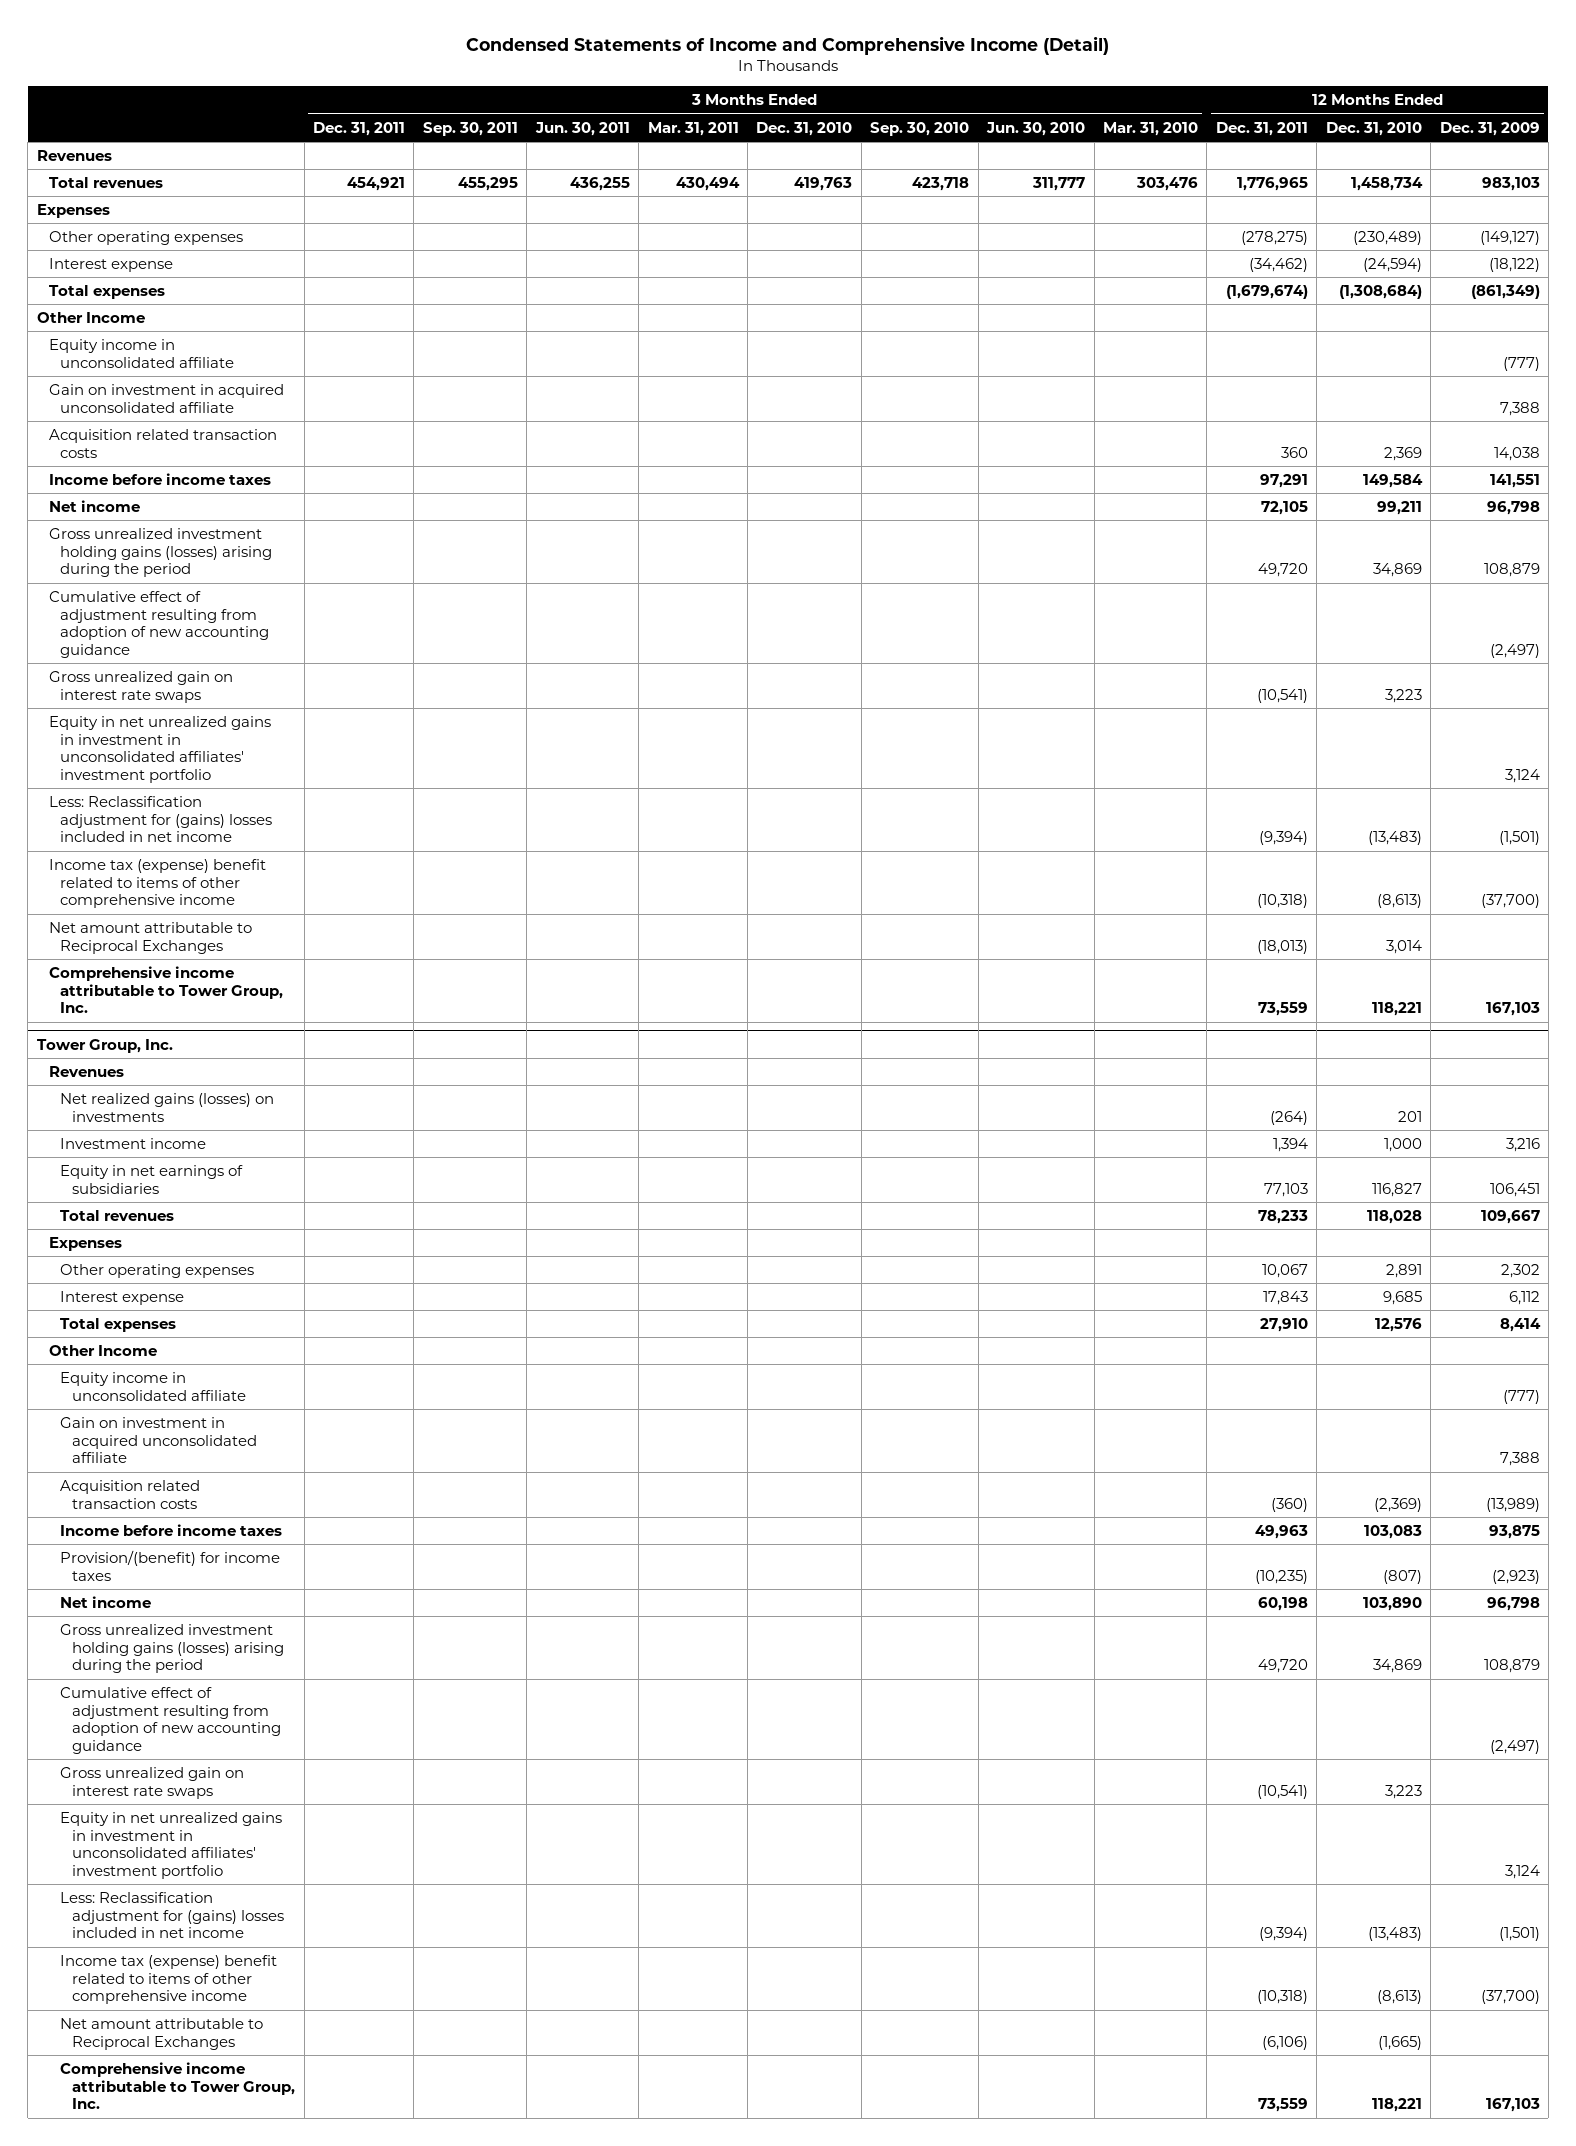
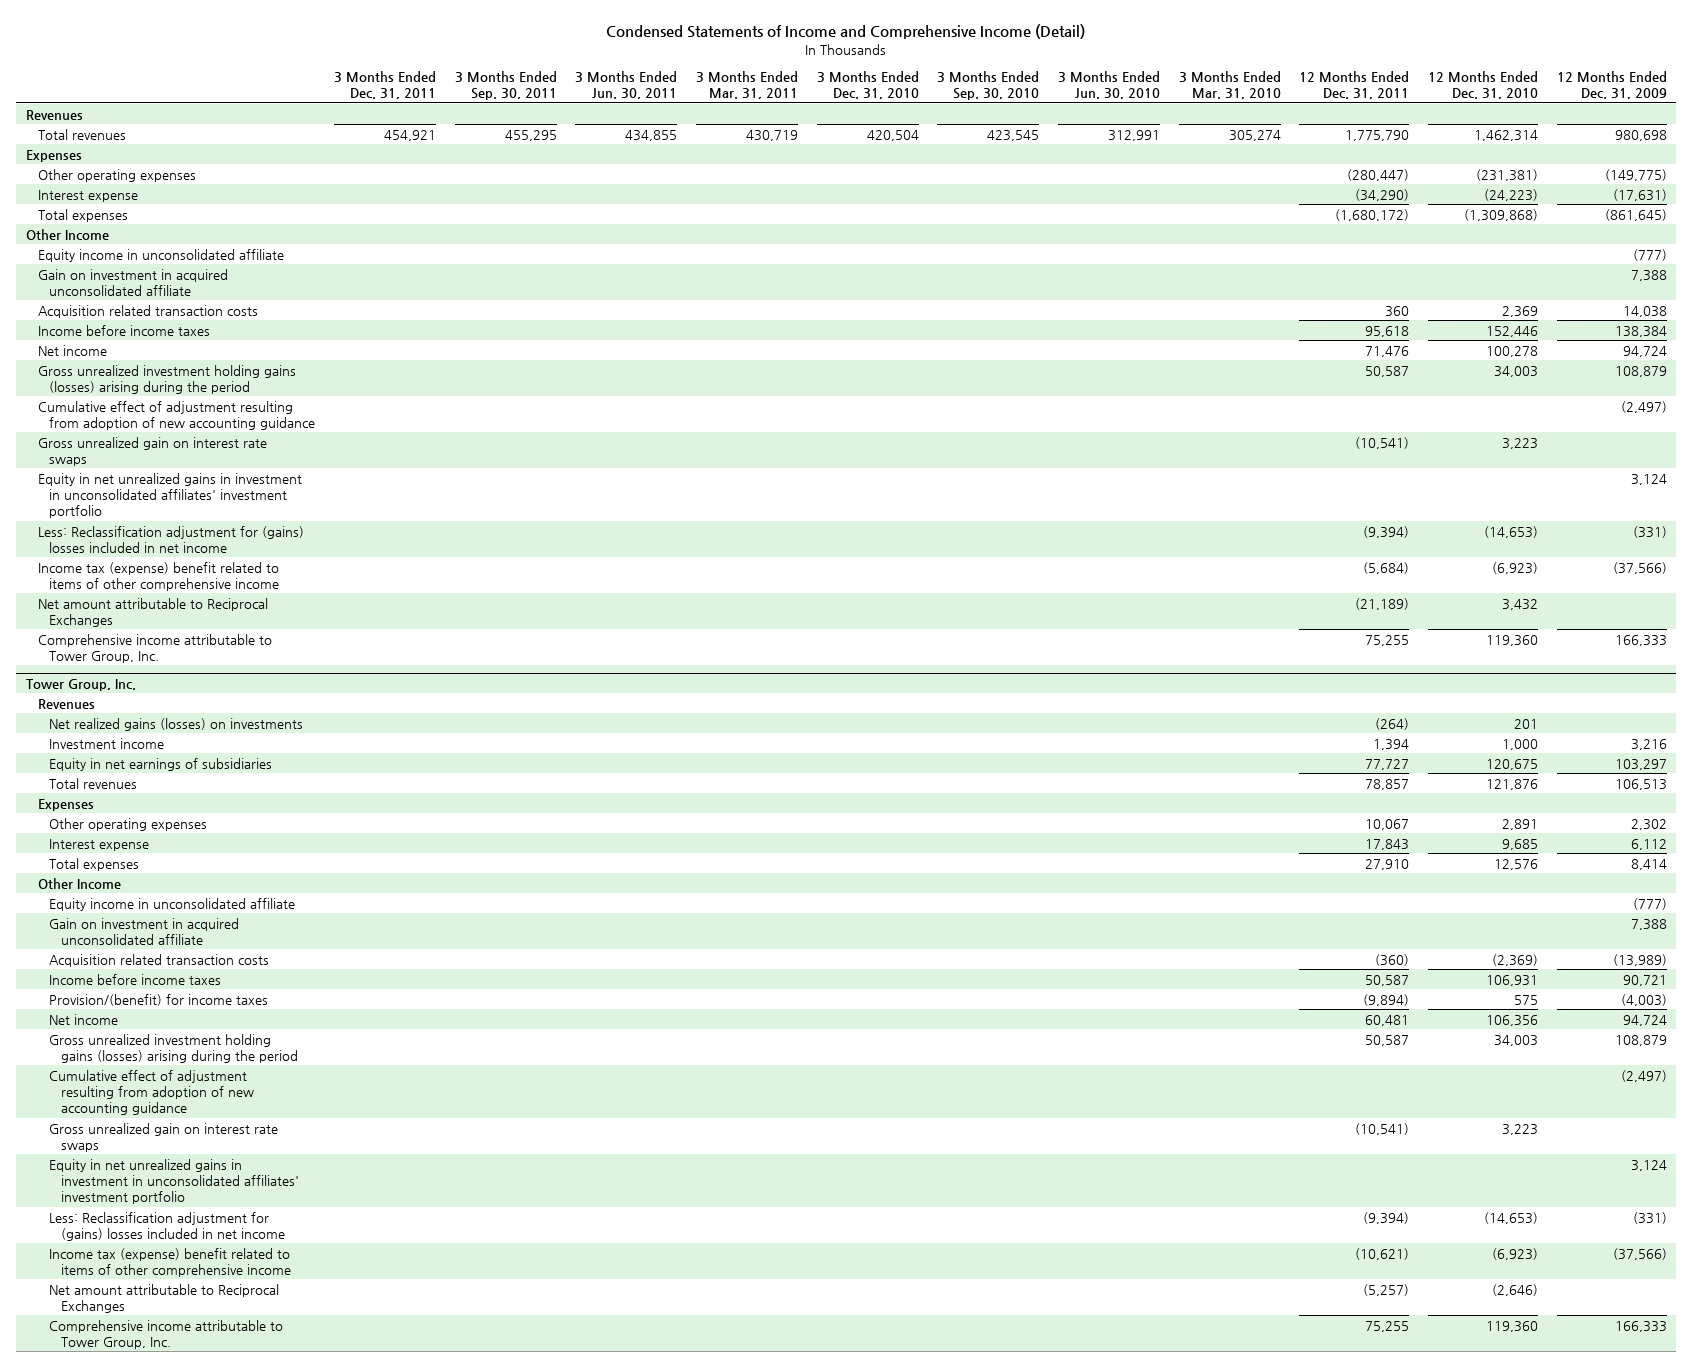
[569,176,630,191] 436,255 -> [625,129,678,141] 434,855
[675,176,740,191] 430,494 -> [745,129,798,141] 430,719
[794,176,853,191] 419,763 -> [866,129,919,141] 420,504
[912,176,970,191] 423,718 -> [987,129,1040,141] 423,545
[1032,176,1086,191] 311,777 -> [1108,129,1161,141] 312,991
[1135,176,1198,191] 303,476 -> [1228,129,1281,141] 305,274
[1236,176,1308,191] 1,776,965 -> [1345,129,1410,141] 1,775,790
[1350,176,1423,191] 1,458,734 -> [1474,129,1539,141] 1,462,314
[1481,176,1540,191] 983,103 -> [1614,129,1667,141] 980,698
[1240,230,1308,245] (278,275) -> [1347,168,1410,181] (280,447)
[1352,230,1422,245] (230,489) -> [1476,168,1539,181] (231,381)
[1479,230,1540,245] (149,127) -> [1604,168,1667,181] (149,775)
[1248,257,1308,272] (34,462) -> [1355,188,1410,201] (34,290)
[1362,257,1422,272] (24,594) -> [1484,188,1539,201] (24,223)
[1488,257,1540,272] (18,122) -> [1612,188,1667,201] (17,631)
[1225,284,1308,299] (1,679,674) -> [1335,208,1410,221] (1,680,172)
[1338,284,1422,299] (1,308,684) -> [1464,208,1539,221] (1,309,868)
[1470,284,1540,299] (861,349) -> [1604,208,1667,221] (861,645)
[1259,473,1308,488] 97,291 -> [1365,325,1410,337] 95,618
[1362,473,1423,488] 149,584 -> [1486,325,1539,337] 152,446
[1489,473,1540,488] 141,551 -> [1614,325,1667,337] 138,384
[1260,500,1308,515] 72,105 -> [1365,345,1410,357] 71,476
[1376,500,1422,515] 99,211 -> [1486,345,1539,357] 100,278
[1486,500,1540,515] 96,798 -> [1622,345,1667,357] 94,724
[1257,563,1308,578] 49,720 -> [1365,365,1410,377] 50,587
[1372,563,1422,578] 34,869 -> [1494,365,1539,377] 34,003
[1367,831,1422,846] (13,483) -> [1484,525,1539,538] (14,653)
[1498,831,1540,846] (1,501) -> [1632,525,1667,538] (331)
[1256,894,1308,909] (10,318) -> [1363,561,1410,574] (5,684)
[1376,894,1422,909] (8,613) -> [1492,561,1539,574] (6,923)
[1480,894,1540,909] (37,700) -> [1612,561,1667,574] (37,566)
[1256,939,1308,954] (18,013) -> [1355,597,1410,610] (21,189)
[1385,939,1422,954] 3,014 -> [1502,598,1539,610] 3,432
[1257,1002,1308,1017] 73,559 -> [1365,634,1410,646] 75,255
[1371,1002,1422,1017] 118,221 -> [1486,634,1539,646] 119,360
[1485,1002,1540,1017] 167,103 -> [1614,634,1667,646] 166,333
[1263,1182,1308,1197] 77,103 -> [1365,758,1410,770] 77,727
[1371,1182,1422,1197] 116,827 -> [1486,758,1539,770] 120,675
[1489,1182,1540,1197] 106,451 -> [1614,758,1667,770] 103,297
[1257,1209,1308,1224] 78,233 -> [1365,778,1410,790] 78,857
[1366,1209,1422,1224] 118,028 -> [1486,778,1539,790] 121,876
[1480,1209,1540,1224] 109,667 -> [1614,778,1667,790] 106,513
[1254,1524,1308,1539] 49,963 -> [1365,974,1410,986] 50,587
[1363,1524,1422,1539] 103,083 -> [1486,974,1539,986] 106,931
[1488,1524,1540,1539] 93,875 -> [1622,974,1667,986] 90,721
[1254,1569,1308,1584] (10,235) -> [1363,993,1410,1006] (9,894)
[1382,1569,1422,1584] (807) -> [1514,994,1539,1005] 575
[1491,1569,1540,1584] (2,923) -> [1620,993,1667,1006] (4,003)
[1257,1596,1308,1611] 60,198 -> [1365,1014,1410,1026] 60,481
[1362,1596,1422,1611] 103,890 -> [1486,1014,1539,1026] 106,356
[1486,1596,1540,1611] 96,798 -> [1622,1014,1667,1026] 94,724
[1257,1659,1308,1674] 49,720 -> [1365,1034,1410,1046] 50,587
[1372,1659,1422,1674] 34,869 -> [1494,1034,1539,1046] 34,003
[1367,1927,1422,1942] (13,483) -> [1484,1211,1539,1224] (14,653)
[1498,1927,1540,1942] (1,501) -> [1632,1211,1667,1224] (331)
[1256,1990,1308,2005] (10,318) -> [1355,1247,1410,1260] (10,621)
[1376,1990,1422,2005] (8,613) -> [1492,1247,1539,1260] (6,923)
[1480,1990,1540,2005] (37,700) -> [1612,1247,1667,1260] (37,566)
[1261,2035,1308,2050] (6,106) -> [1363,1283,1410,1296] (5,257)
[1377,2035,1422,2050] (1,665) -> [1492,1283,1539,1296] (2,646)
[1257,2098,1308,2113] 73,559 -> [1365,1320,1410,1332] 75,255
[1371,2098,1422,2113] 118,221 -> [1486,1320,1539,1332] 119,360
[1485,2098,1540,2113] 167,103 -> [1614,1320,1667,1332] 166,333

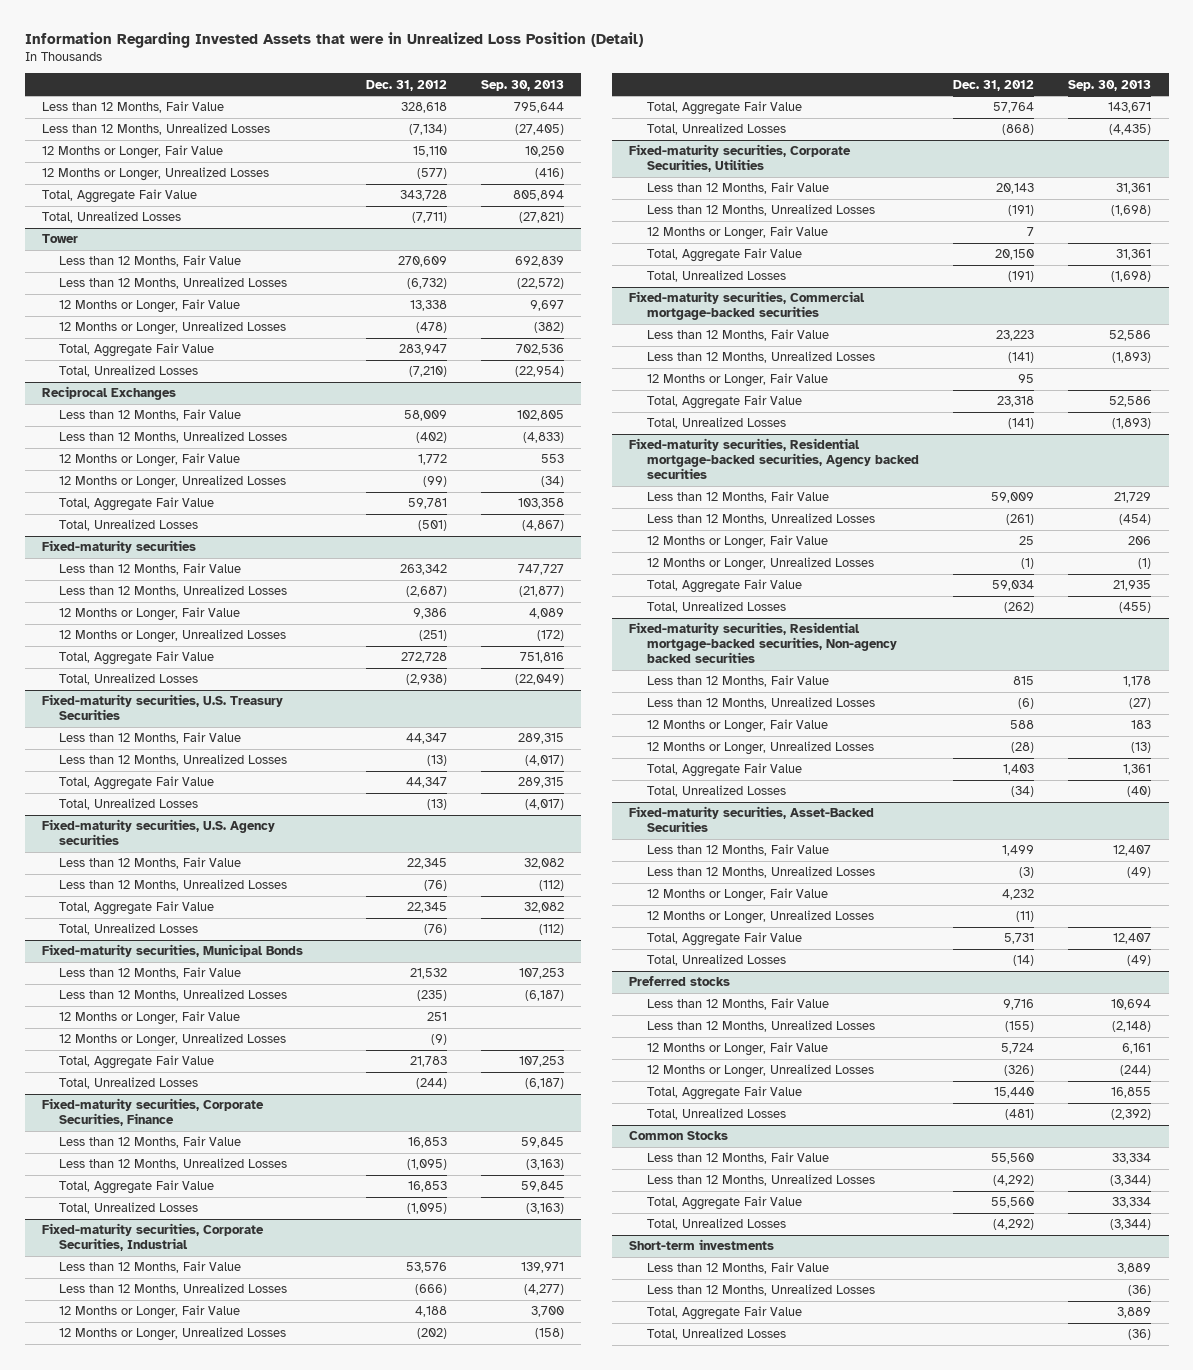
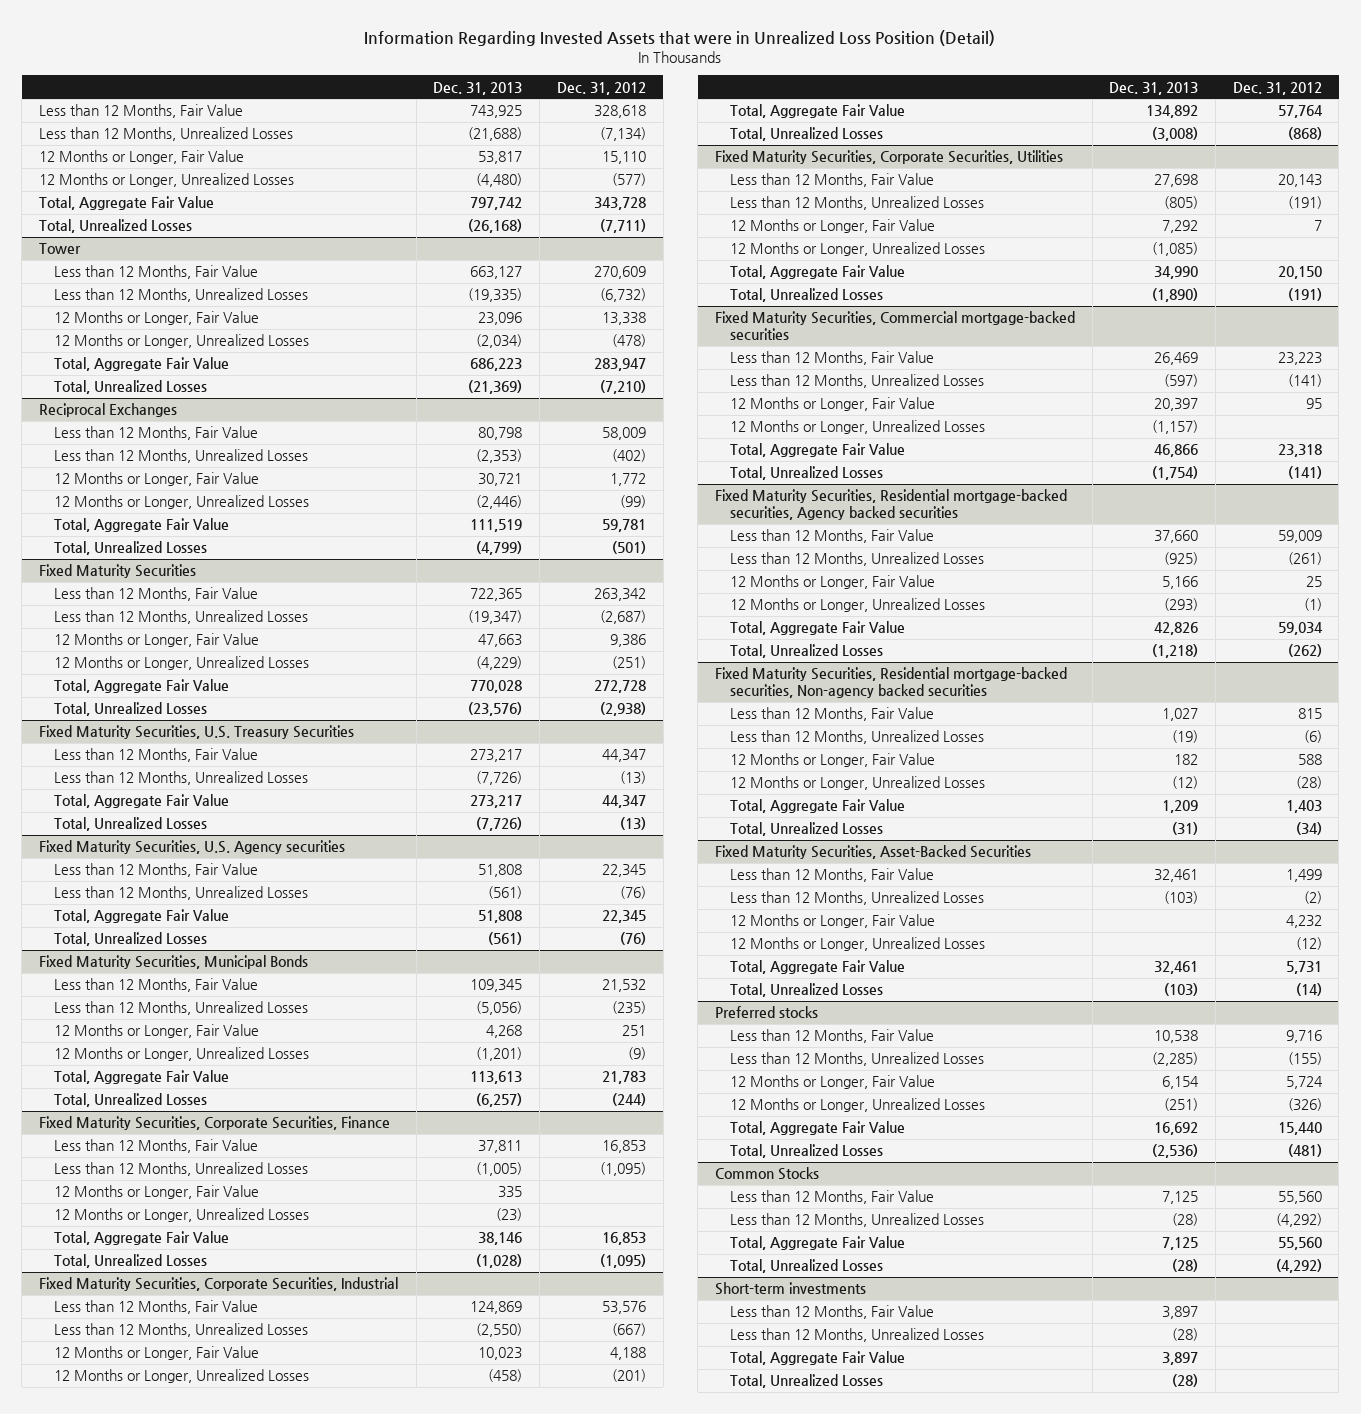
[480,79,564,91] Sep. 30, 2013 -> none
none -> [433,81,523,95] Dec. 31, 2013
[41,540,196,554] Fixed-maturity securities -> [38,564,196,579] Fixed Maturity Securities
[41,694,283,721] Fixed-maturity securities, U.S. Treasury Securities -> [38,725,354,740] Fixed Maturity Securities, U.S. Treasury Securities
[41,819,275,846] Fixed-maturity securities, U.S. Agency securities -> [38,840,345,855] Fixed Maturity Securities, U.S. Agency securities
[41,944,303,958] Fixed-maturity securities, Municipal Bonds -> [38,955,308,970] Fixed Maturity Securities, Municipal Bonds
[41,1098,264,1127] Fixed-maturity securities, Corporate Securities, Finance -> [38,1116,390,1131] Fixed Maturity Securities, Corporate Securities, Finance
none -> [53,1185,259,1200] 12 Months or Longer, Fair Value
none -> [53,1208,309,1223] 12 Months or Longer, Unrealized Losses
[41,1223,264,1252] Fixed-maturity securities, Corporate Securities, Industrial -> [38,1277,398,1292] Fixed Maturity Securities, Corporate Securities, Industrial
[414,1284,447,1296] (666) -> [611,1323,646,1337] (667)
[416,1328,447,1340] (202) -> [611,1369,646,1383] (201)
[629,144,852,173] Fixed-maturity securities, Corporate Securities, Utilities -> [714,150,1063,165] Fixed Maturity Securities, Corporate Securities, Utilities
none -> [729,242,985,257] 12 Months or Longer, Unrealized Losses
[629,291,866,321] Fixed-maturity securities, Commercial mortgage-backed securities -> [714,311,1075,341] Fixed Maturity Securities, Commercial mortgage-backed securities
none -> [729,420,985,435] 12 Months or Longer, Unrealized Losses
[629,438,919,479] Fixed-maturity securities, Residential mortgage-backed securities, Agency backed securities -> [714,489,1067,521] Fixed Maturity Securities, Residential mortgage-backed securities, Agency backed securities
[629,622,897,663] Fixed-maturity securities, Residential mortgage-backed securities, Non-agency backed securities -> [714,667,1067,699] Fixed Maturity Securities, Residential mortgage-backed securities, Non-agency backed securities
[629,806,875,833] Fixed-maturity securities, Asset-Backed Securities -> [714,845,1031,860] Fixed Maturity Securities, Asset-Backed Securities
[1019,867,1035,879] (3) -> [1303,891,1322,905] (2)
[1016,911,1035,923] (11) -> [1295,937,1322,951] (12)

